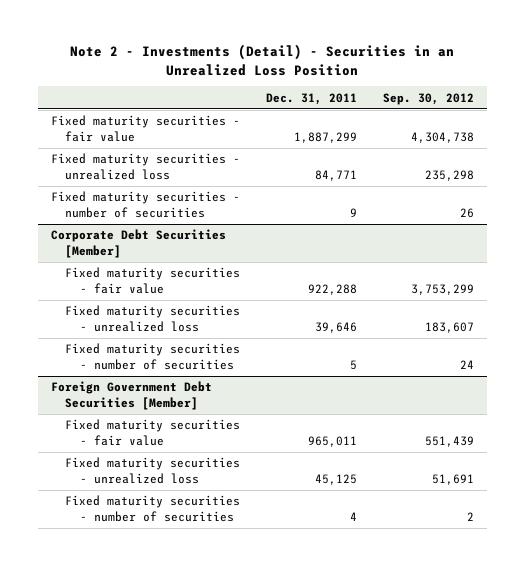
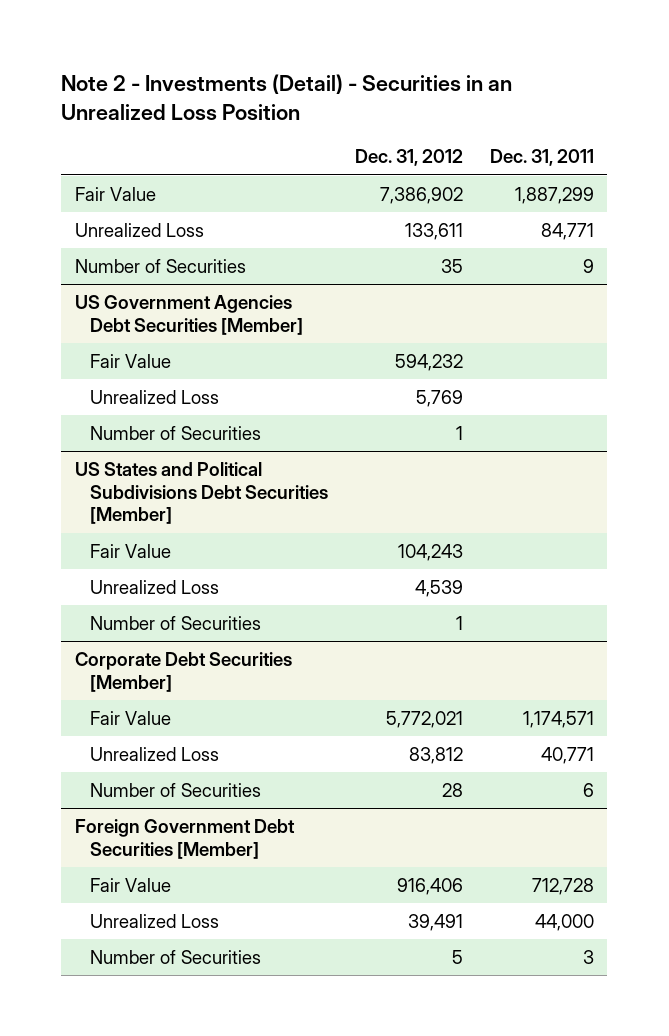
[382,92,474,105] Sep. 30, 2012 -> none
none -> [355,149,464,167] Dec. 31, 2012
[50,115,240,142] Fixed maturity securities - fair value -> [74,186,156,201] Fair Value
[50,153,240,180] Fixed maturity securities - unrealized loss -> [74,222,204,237] Unrealized Loss
[50,191,240,218] Fixed maturity securities - number of securities -> [74,258,246,273] Number of Securities
none -> [74,294,304,335] US Government Agencies Debt Securities [Member]
none -> [90,353,172,368] Fair Value
none -> [90,389,220,404] Unrealized Loss
none -> [90,425,262,440] Number of Securities
none -> [74,461,329,525] US States and Political Subdivisions Debt Securities [Member]
none -> [90,543,172,558] Fair Value
none -> [90,579,220,594] Unrealized Loss
none -> [90,615,262,630] Number of Securities
[65,267,241,294] Fixed maturity securities - fair value -> [90,710,172,725] Fair Value
[308,283,358,295] 922,288 -> [522,710,594,728] 1,174,571
[65,305,241,332] Fixed maturity securities - unrealized loss -> [90,746,220,761] Unrealized Loss
[315,321,358,333] 39,646 -> [540,746,594,764] 40,771
[65,343,241,370] Fixed maturity securities - number of securities -> [90,782,262,797] Number of Securities
[350,359,358,370] 5 -> [582,782,594,797] 6
[65,419,241,446] Fixed maturity securities - fair value -> [90,877,172,892] Fair Value
[308,435,358,447] 965,011 -> [531,877,594,895] 712,728
[65,457,241,484] Fixed maturity securities - unrealized loss -> [90,913,220,928] Unrealized Loss
[315,473,358,485] 45,125 -> [534,913,594,931] 44,000
[65,495,241,522] Fixed maturity securities - number of securities -> [90,949,262,964] Number of Securities
[350,511,358,521] 4 -> [582,949,594,964] 3

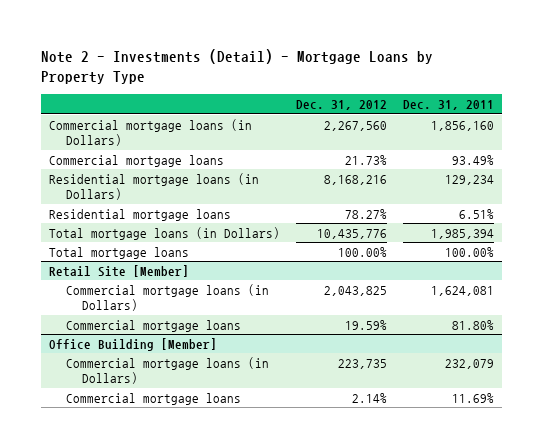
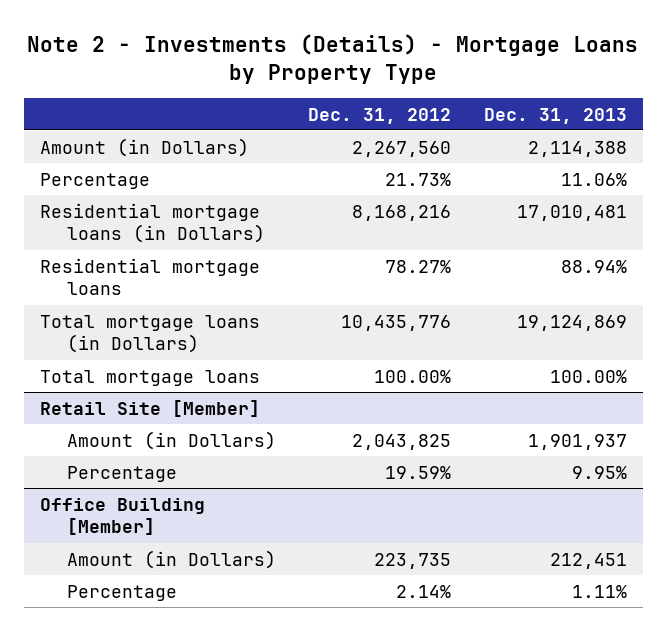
[41,49,434,85] Note 2 - Investments (Detail) - Mortgage Loans by Property Type -> [27,33,639,84] Note 2 - Investments (Details) - Mortgage Loans by Property Type
[402,100,494,111] Dec. 31, 2011 -> none
none -> [483,107,627,124] Dec. 31, 2013
[49,118,253,147] Commercial mortgage loans (in Dollars) -> [39,137,249,157] Amount (in Dollars)
[49,154,225,167] Commercial mortgage loans -> [39,172,150,189] Percentage
[65,283,269,312] Commercial mortgage loans (in Dollars) -> [67,430,277,450] Amount (in Dollars)
[65,319,241,332] Commercial mortgage loans -> [67,465,178,482] Percentage
[65,356,269,385] Commercial mortgage loans (in Dollars) -> [67,549,277,569] Amount (in Dollars)
[65,392,241,405] Commercial mortgage loans -> [67,584,178,601] Percentage

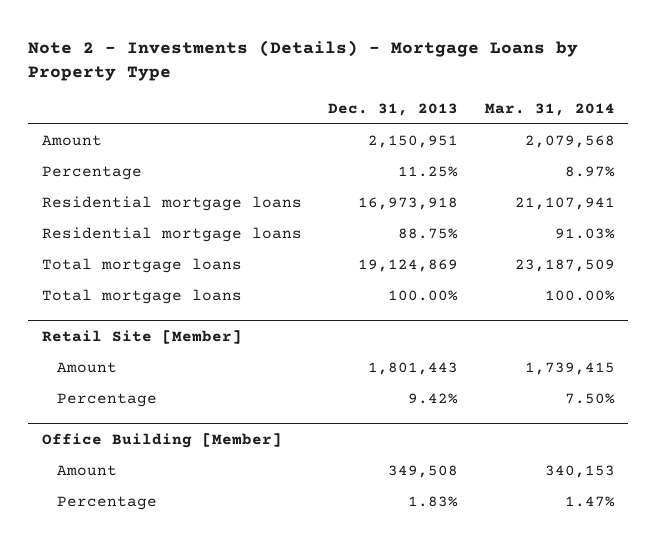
[308,107,452,124] Dec. 31, 2012 -> none
none -> [484,103,615,117] Mar. 31, 2014
[39,137,249,157] Amount (in Dollars) -> [41,134,102,146] Amount
[527,140,627,157] 2,114,388 -> [368,134,459,148] 2,150,951
[560,172,627,186] 11.06% -> [398,165,459,177] 11.25%
[39,202,266,244] Residential mortgage loans (in Dollars) -> [41,195,302,211] Residential mortgage loans
[516,204,627,221] 17,010,481 -> [358,196,459,210] 16,973,918
[560,259,627,273] 88.94% -> [398,227,459,239] 88.75%
[39,314,260,354] Total mortgage loans (in Dollars) -> [41,257,242,273] Total mortgage loans
[67,430,277,450] Amount (in Dollars) -> [56,361,117,373] Amount
[527,433,627,450] 1,901,937 -> [368,361,459,375] 1,801,443
[571,465,627,479] 9.95% -> [408,392,459,404] 9.42%
[67,549,277,569] Amount (in Dollars) -> [56,464,117,476] Amount
[549,552,627,569] 212,451 -> [388,464,459,478] 349,508
[571,584,627,598] 1.11% -> [408,495,459,507] 1.83%

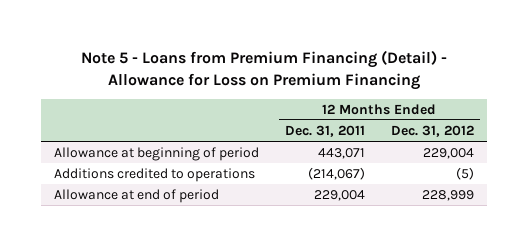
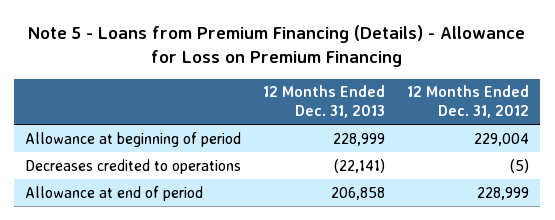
[80,50,447,90] Note 5 - Loans from Premium Financing (Detail) - Allowance for Loss on Premium Financing -> [28,24,526,67] Note 5 - Loans from Premium Financing (Details) - Allowance for Loss on Premium Financing
[284,124,365,137] Dec. 31, 2011 -> none
none -> [263,85,386,119] 12 Months Ended Dec. 31, 2013
[54,167,256,182] Additions credited to operations -> [25,158,242,174] Decreases credited to operations

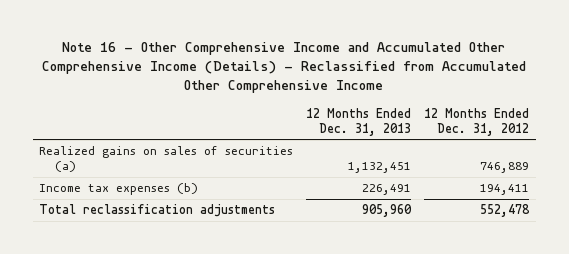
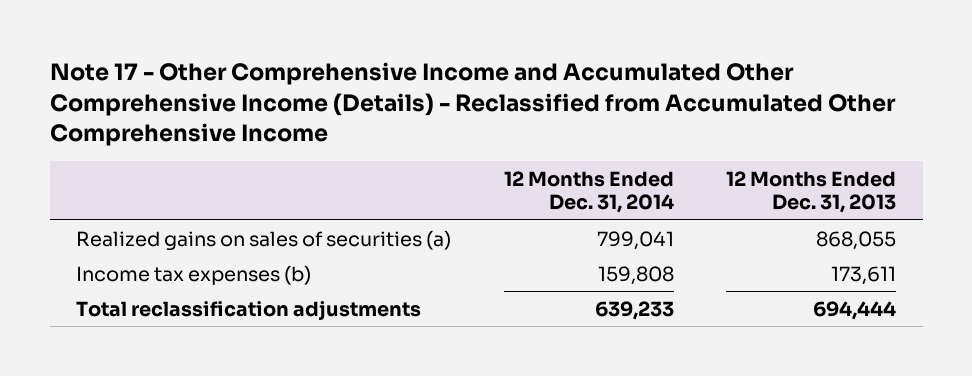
[42,41,527,94] Note 16 - Other Comprehensive Income and Accumulated Other Comprehensive Income (Details) - Reclassified from Accumulated Other Comprehensive Income -> [49,62,896,147] Note 17 - Other Comprehensive Income and Accumulated Other Comprehensive Income (Details) - Reclassified from Accumulated Other Comprehensive Income
[424,107,530,136] 12 Months Ended Dec. 31, 2012 -> none
none -> [503,170,674,213] 12 Months Ended Dec. 31, 2014
[348,161,412,173] 1,132,451 -> [816,230,897,250] 868,055
[362,184,412,196] 226,491 -> [831,265,897,285] 173,611
[362,204,413,218] 905,960 -> [813,300,897,320] 694,444

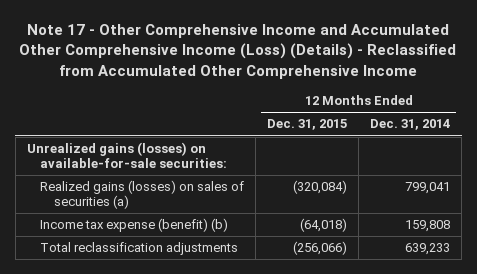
[49,62,896,147] Note 17 - Other Comprehensive Income and Accumulated Other Comprehensive Income (Details) - Reclassified from Accumulated Other Comprehensive Income -> [19,24,457,79] Note 17 - Other Comprehensive Income and Accumulated Other Comprehensive Income (Loss) (Details) - Reclassified from Accumulated Other Comprehensive Income
[726,170,897,213] 12 Months Ended Dec. 31, 2013 -> none
none -> [267,119,348,131] Dec. 31, 2015
none -> [26,142,228,169] Unrealized gains (losses) on available-for-sale securities:
[75,229,451,251] Realized gains on sales of securities (a) -> [40,180,245,210] Realized gains (losses) on sales of securities (a)
[75,264,311,285] Income tax expenses (b) -> [40,218,229,233] Income tax expense (benefit) (b)

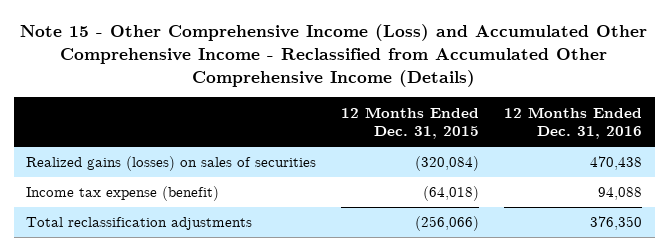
[19,24,457,79] Note 17 - Other Comprehensive Income and Accumulated Other Comprehensive Income (Loss) (Details) - Reclassified from Accumulated Other Comprehensive Income -> [20,23,648,87] Note 15 - Other Comprehensive Income (Loss) and Accumulated Other Comprehensive Income - Reclassified from Accumulated Other Comprehensive Income (Details)
[370,119,451,131] Dec. 31, 2014 -> none
none -> [504,106,643,140] 12 Months Ended Dec. 31, 2016
[26,142,228,169] Unrealized gains (losses) on available-for-sale securities: -> none
[40,180,245,210] Realized gains (losses) on sales of securities (a) -> [26,156,317,172] Realized gains (losses) on sales of securities
[40,218,229,233] Income tax expense (benefit) (b) -> [26,186,220,202] Income tax expense (benefit)

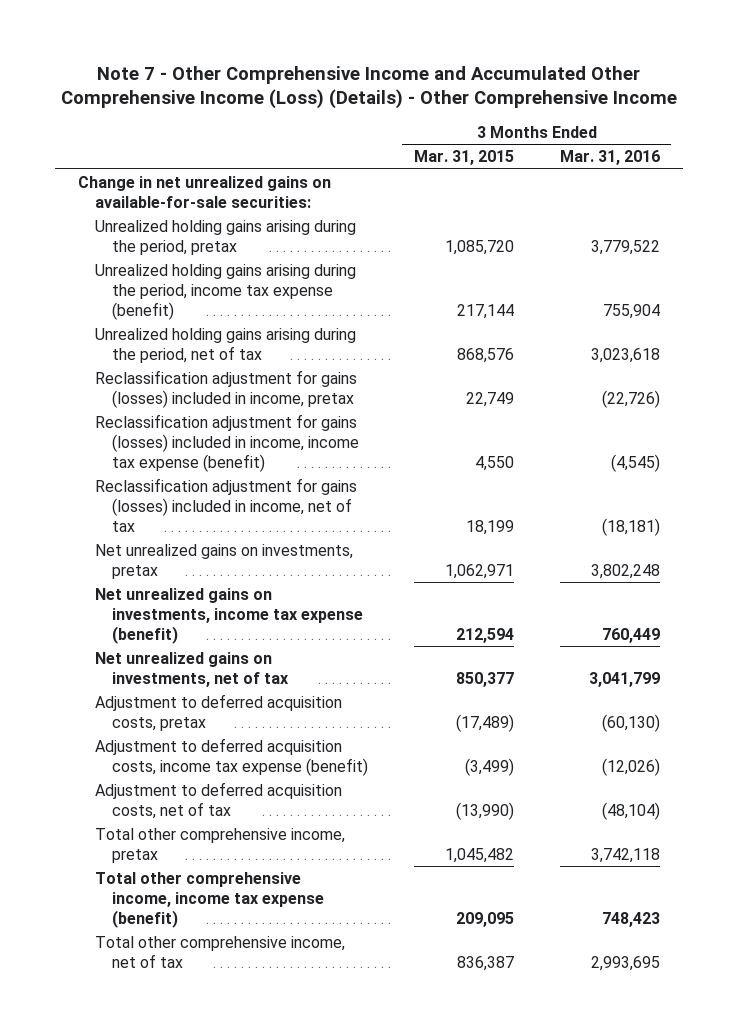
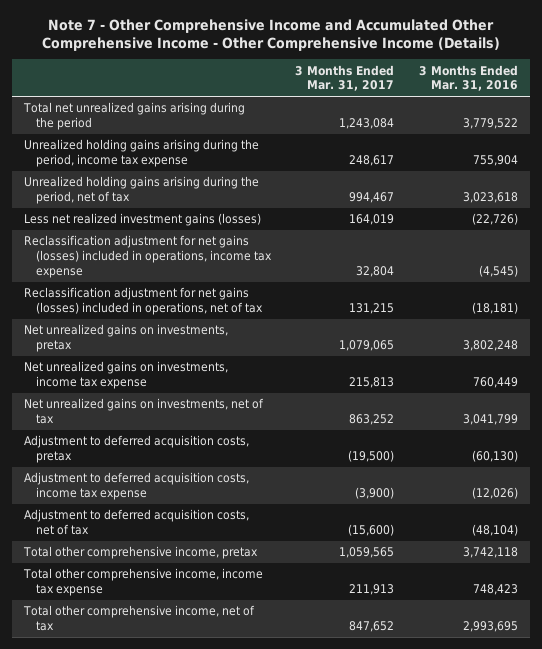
[60,65,677,110] Note 7 - Other Comprehensive Income and Accumulated Other Comprehensive Income (Loss) (Details) - Other Comprehensive Income -> [41,18,500,51] Note 7 - Other Comprehensive Income and Accumulated Other Comprehensive Income - Other Comprehensive Income (Details)
[413,150,514,166] Mar. 31, 2015 -> none
none -> [295,64,395,92] 3 Months Ended Mar. 31, 2017
[77,175,331,208] Change in net unrealized gains on available-for-sale securities: -> none
[94,219,356,255] Unrealized holding gains arising during the period, pretax -> [23,102,246,130] Total net unrealized gains arising during the period
[94,263,356,320] Unrealized holding gains arising during the period, income tax expense (benefit) -> [24,139,260,167] Unrealized holding gains arising during the period, income tax expense
[94,369,357,408] Reclassification adjustment for gains (losses) included in income, pretax -> [24,213,262,227] Less net realized investment gains (losses)
[94,413,359,472] Reclassification adjustment for gains (losses) included in income, income tax expense (benefit) -> [24,235,272,278] Reclassification adjustment for net gains (losses) included in operations, income tax expense
[94,477,357,532] Reclassification adjustment for gains (losses) included in income, net of tax -> [24,287,263,315] Reclassification adjustment for net gains (losses) included in operations, net of tax
[94,587,363,644] Net unrealized gains on investments, income tax expense (benefit) -> [24,361,229,389] Net unrealized gains on investments, income tax expense
[94,737,368,776] Adjustment to deferred acquisition costs, income tax expense (benefit) -> [24,472,250,500] Adjustment to deferred acquisition costs, income tax expense
[94,871,324,928] Total other comprehensive income, income tax expense (benefit) -> [23,568,264,596] Total other comprehensive income, income tax expense

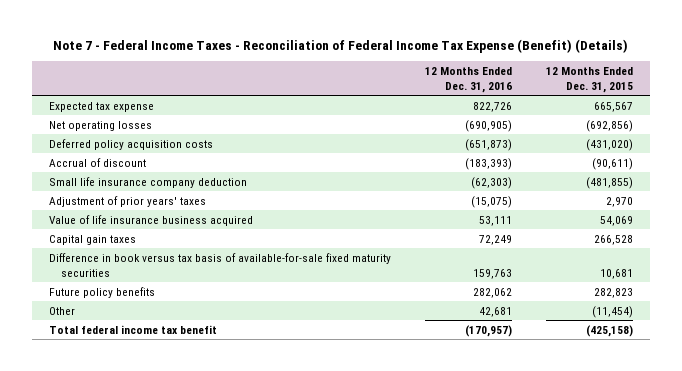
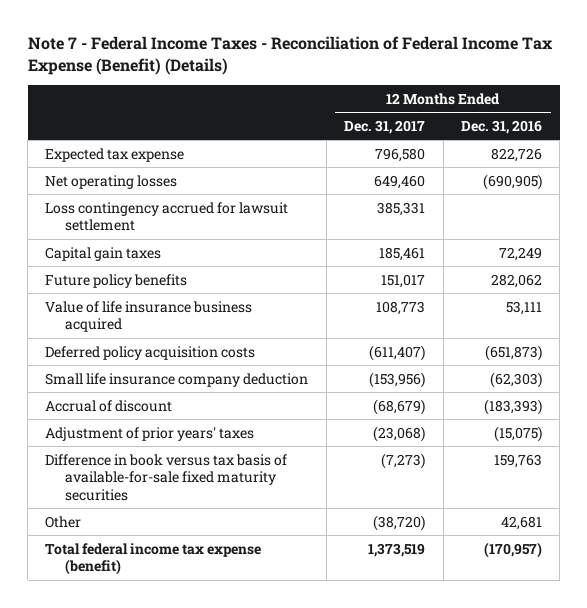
[546,67,634,93] 12 Months Ended Dec. 31, 2015 -> none
none -> [344,119,426,134] Dec. 31, 2017
none -> [45,201,289,232] Loss contingency accrued for lawsuit settlement
[48,234,136,245] Capital gain taxes -> [45,246,162,261] Capital gain taxes
[48,286,155,298] Future policy benefits -> [45,273,188,288] Future policy benefits
[48,214,253,226] Value of life insurance business acquired -> [45,300,253,333] Value of life insurance business acquired
[48,157,146,167] Accrual of discount -> [45,399,173,412] Accrual of discount
[48,324,217,334] Total federal income tax benefit -> [45,542,262,576] Total federal income tax expense (benefit)

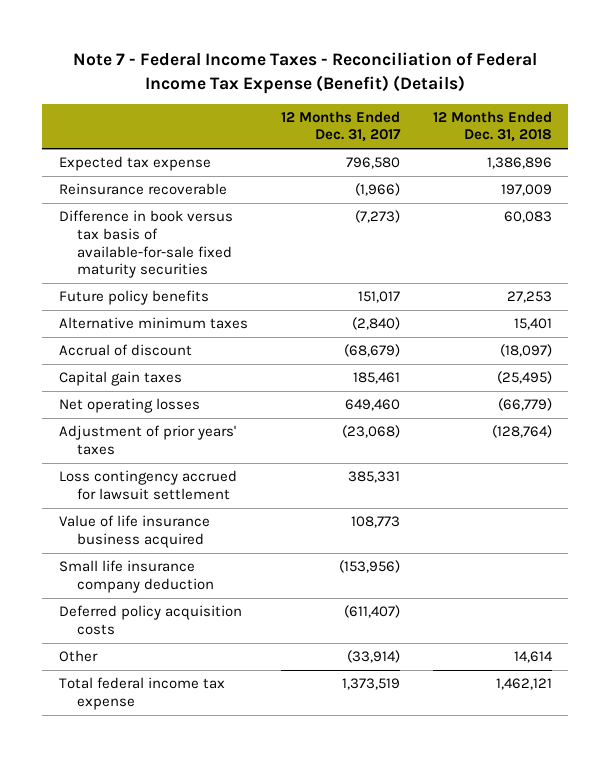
[460,119,542,134] Dec. 31, 2016 -> none
none -> [432,110,552,143] 12 Months Ended Dec. 31, 2018
none -> [58,183,227,196] Reinsurance recoverable
[45,453,288,501] Difference in book versus tax basis of available-for-sale fixed maturity securities -> [58,210,233,279] Difference in book versus tax basis of available-for-sale fixed maturity securities
[45,273,188,288] Future policy benefits -> [58,290,209,306] Future policy benefits
none -> [58,317,248,330] Alternative minimum taxes
[45,399,173,412] Accrual of discount -> [58,344,192,357] Accrual of discount
[45,246,162,261] Capital gain taxes -> [58,371,182,387] Capital gain taxes
[45,426,255,441] Adjustment of prior years' taxes -> [58,425,236,455] Adjustment of prior years' taxes
[45,345,256,360] Deferred policy acquisition costs -> [58,605,242,635] Deferred policy acquisition costs
[373,514,426,531] (38,720) -> [346,650,400,664] (33,914)
[45,542,262,576] Total federal income tax expense (benefit) -> [58,677,225,710] Total federal income tax expense

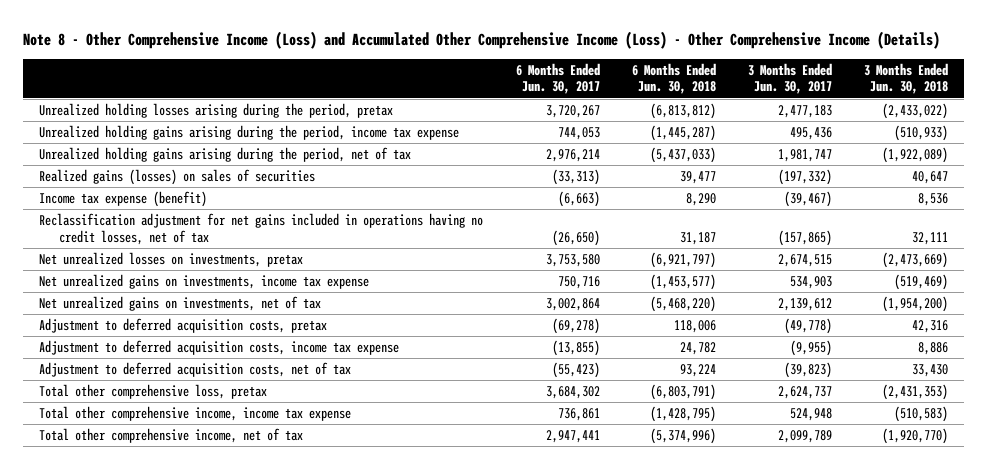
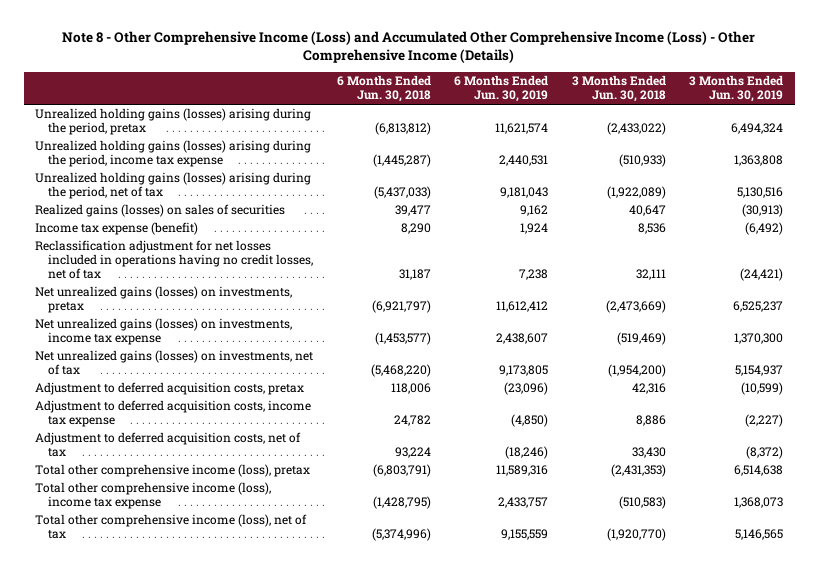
[515,62,600,95] 6 Months Ended Jun. 30, 2017 -> none
[748,62,833,95] 3 Months Ended Jun. 30, 2017 -> none
none -> [454,75,549,103] 6 Months Ended Jun. 30, 2019
none -> [689,75,784,103] 3 Months Ended Jun. 30, 2019
[39,103,394,119] Unrealized holding losses arising during the period, pretax -> [35,108,312,136] Unrealized holding gains (losses) arising during the period, pretax
[39,125,460,141] Unrealized holding gains arising during the period, income tax expense -> [35,140,312,168] Unrealized holding gains (losses) arising during the period, income tax expense
[39,147,412,163] Unrealized holding gains arising during the period, net of tax -> [35,172,312,200] Unrealized holding gains (losses) arising during the period, net of tax
[39,213,484,245] Reclassification adjustment for net gains included in operations having no credit losses, net of tax -> [35,240,313,279] Reclassification adjustment for net losses included in operations having no credit losses, net of tax
[39,252,304,268] Net unrealized losses on investments, pretax -> [35,286,293,314] Net unrealized gains (losses) on investments, pretax
[39,274,370,290] Net unrealized gains on investments, income tax expense -> [35,318,293,346] Net unrealized gains (losses) on investments, income tax expense
[39,296,322,312] Net unrealized gains on investments, net of tax -> [35,350,314,376] Net unrealized gains (losses) on investments, net of tax
[39,384,268,400] Total other comprehensive loss, pretax -> [35,464,311,478] Total other comprehensive income (loss), pretax
[39,406,352,422] Total other comprehensive income, income tax expense -> [35,482,272,510] Total other comprehensive income (loss), income tax expense
[39,428,304,444] Total other comprehensive income, net of tax -> [35,514,308,540] Total other comprehensive income (loss), net of tax

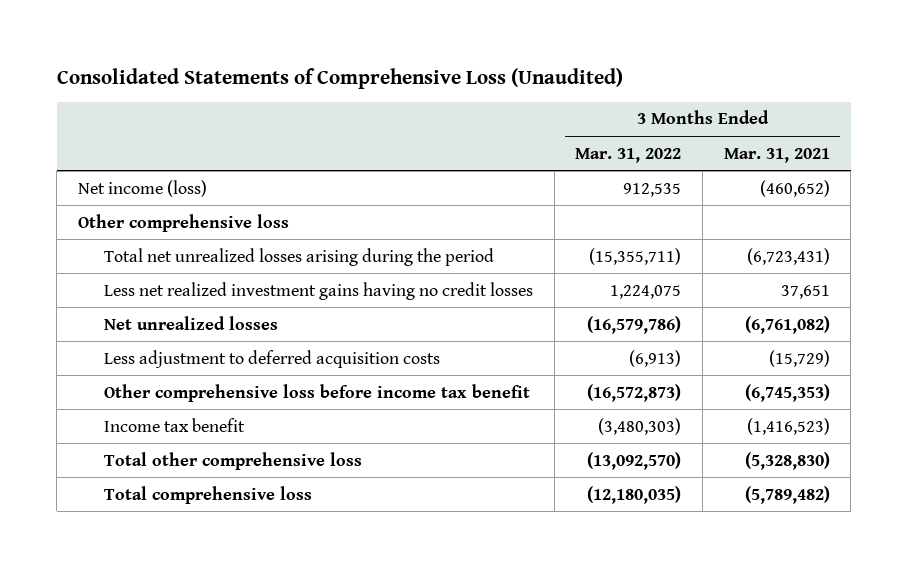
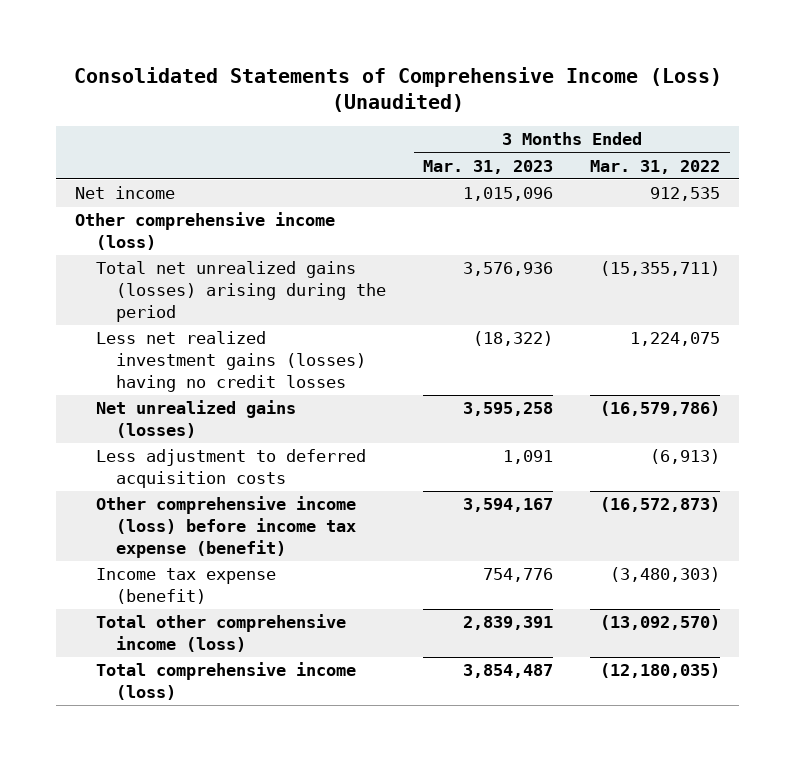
[56,68,623,90] Consolidated Statements of Comprehensive Loss (Unaudited) -> [73,66,722,112] Consolidated Statements of Comprehensive Income (Loss) (Unaudited)
[723,147,830,163] Mar. 31, 2021 -> none
none -> [423,159,554,174] Mar. 31, 2023
[77,179,207,197] Net income (loss) -> [74,186,175,200] Net income
[77,213,289,232] Other comprehensive loss -> [74,212,335,251] Other comprehensive income (loss)
[104,247,495,266] Total net unrealized losses arising during the period -> [95,261,387,322] Total net unrealized gains (losses) arising during the period
[104,281,534,300] Less net realized investment gains having no credit losses -> [95,331,367,392] Less net realized investment gains (losses) having no credit losses
[104,315,279,330] Net unrealized losses -> [95,400,296,439] Net unrealized gains (losses)
[104,383,531,402] Other comprehensive loss before income tax benefit -> [95,496,357,558] Other comprehensive income (loss) before income tax expense (benefit)
[104,417,246,432] Income tax benefit -> [95,568,276,605] Income tax expense (benefit)
[104,451,363,470] Total other comprehensive loss -> [95,614,346,653] Total other comprehensive income (loss)
[104,485,313,504] Total comprehensive loss -> [95,662,356,701] Total comprehensive income (loss)

